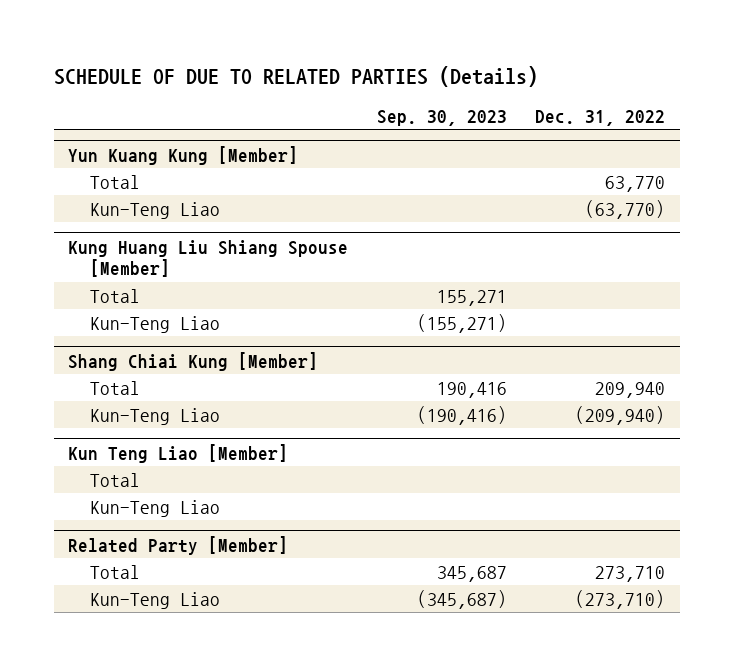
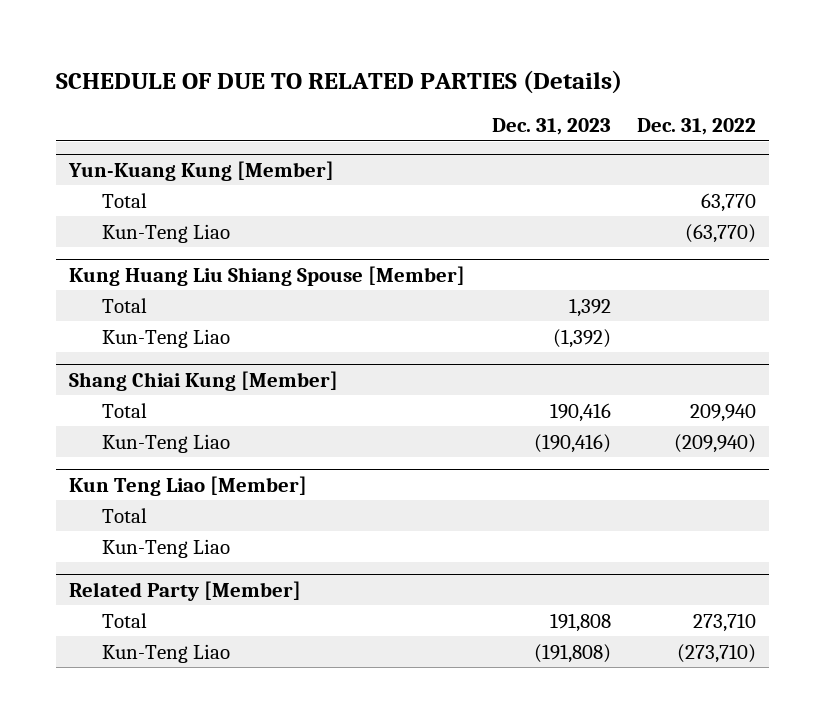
[376,109,507,126] Sep. 30, 2023 -> none
none -> [491,118,611,136] Dec. 31, 2023
[68,145,299,165] Yun Kuang Kung [Member] -> [68,160,335,181] Yun-Kuang Kung [Member]

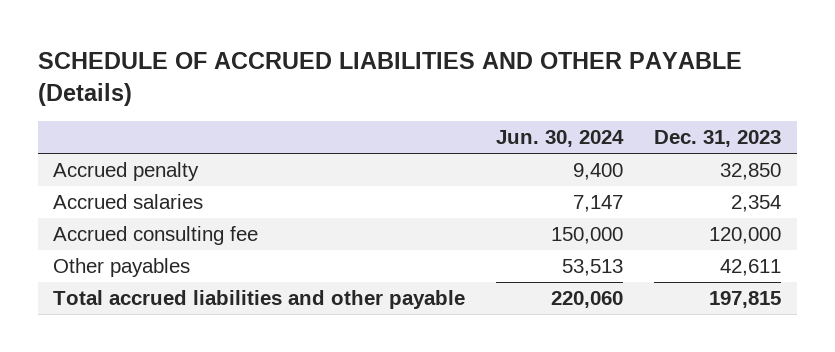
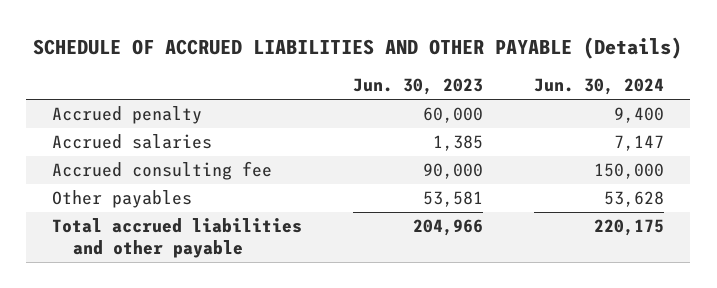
[654,130,782,148] Dec. 31, 2023 -> none
none -> [353,78,484,96] Jun. 30, 2023
[562,258,624,276] 53,513 -> [604,191,665,208] 53,628
[551,290,624,308] 220,060 -> [594,219,665,237] 220,175

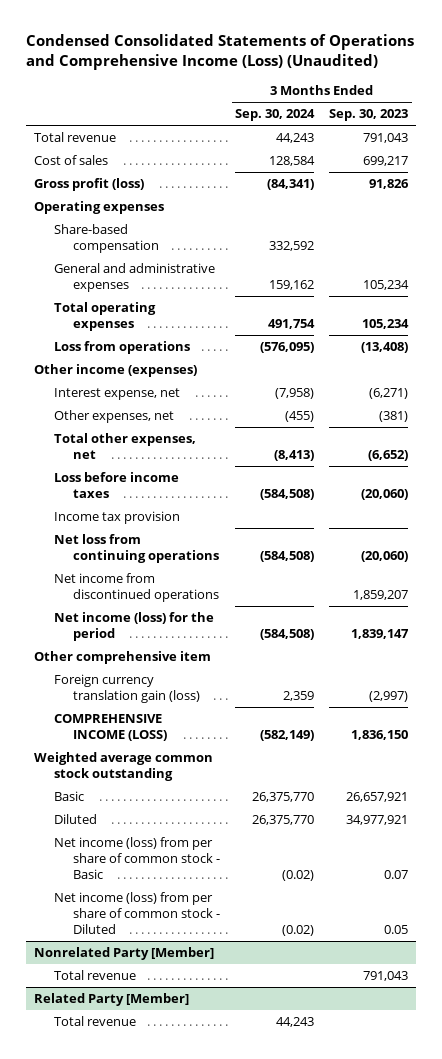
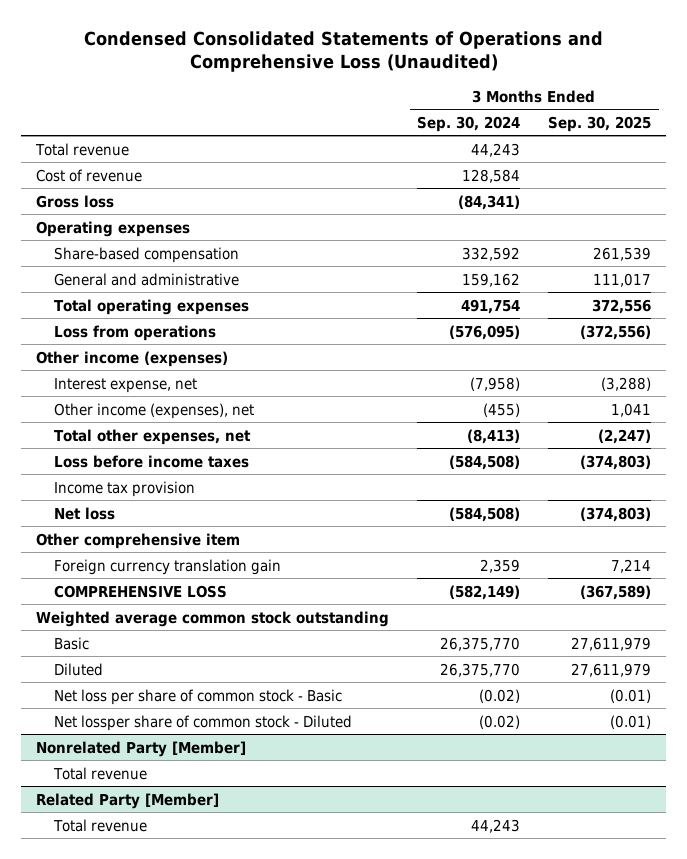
[26,34,415,71] Condensed Consolidated Statements of Operations and Comprehensive Income (Loss) (Unaudited) -> [83,30,603,72] Condensed Consolidated Statements of Operations and Comprehensive Loss (Unaudited)
[329,109,409,122] Sep. 30, 2023 -> none
none -> [548,115,652,132] Sep. 30, 2025
[33,155,108,166] Cost of sales -> [35,168,142,182] Cost of revenue
[33,178,144,192] Gross profit (loss) -> [35,194,114,208] Gross loss
[53,263,215,293] General and administrative expenses -> [53,272,239,286] General and administrative
[53,410,174,424] Other expenses, net -> [53,402,254,419] Other income (expenses), net
[53,534,220,564] Net loss from continuing operations -> none
[53,573,220,603] Net income from discontinued operations -> none
[53,612,214,642] Net income (loss) for the period -> [53,506,115,520] Net loss
[53,674,201,704] Foreign currency translation gain (loss) -> [53,558,281,575] Foreign currency translation gain
[53,714,168,742] COMPREHENSIVE INCOME (LOSS) -> [53,584,227,598] COMPREHENSIVE LOSS
[53,837,221,880] Net income (loss) from per share of common stock - Basic -> [53,688,342,705] Net loss per share of common stock - Basic
[53,892,221,935] Net income (loss) from per share of common stock - Diluted -> [53,714,352,731] Net lossper share of common stock - Diluted

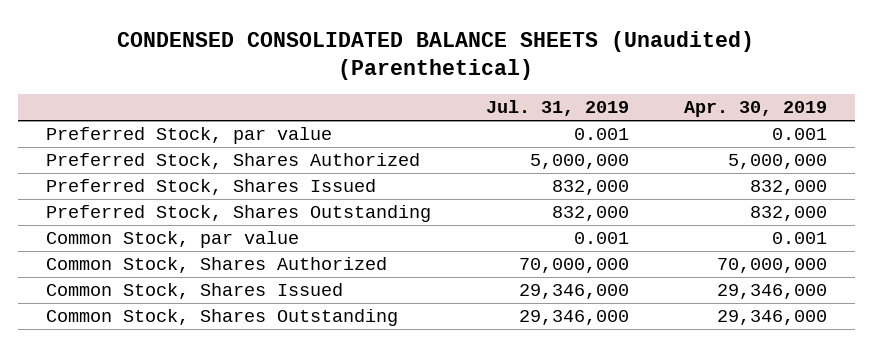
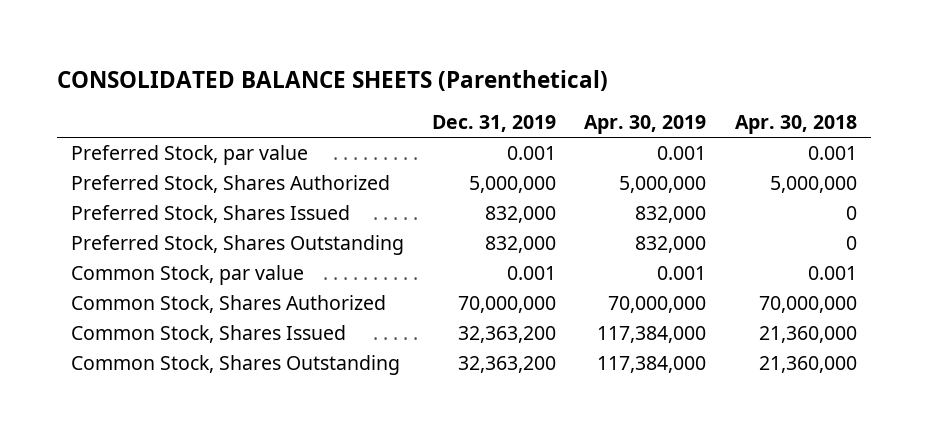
[117,30,755,81] CONDENSED CONSOLIDATED BALANCE SHEETS (Unaudited) (Parenthetical) -> [57,69,609,91] CONSOLIDATED BALANCE SHEETS (Parenthetical)
[485,100,629,117] Jul. 31, 2019 -> none
none -> [432,115,557,133] Dec. 31, 2019
none -> [734,115,857,135] Apr. 30, 2018
[717,284,828,300] 29,346,000 -> [597,326,707,344] 117,384,000
[717,310,828,326] 29,346,000 -> [597,356,707,374] 117,384,000

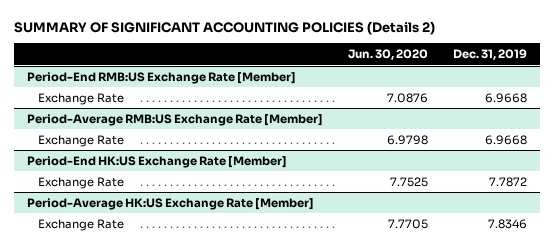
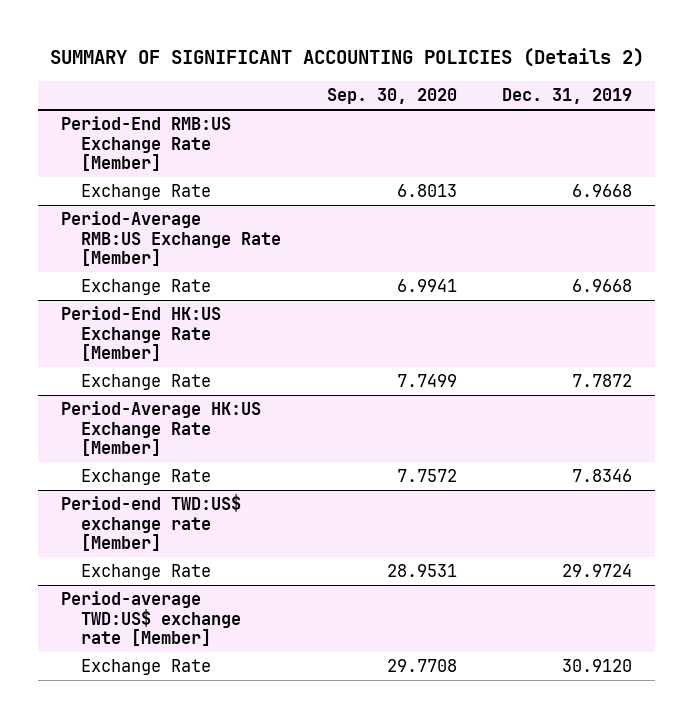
[348,48,429,60] Jun. 30, 2020 -> none
none -> [326,88,457,105] Sep. 30, 2020
none -> [60,494,241,551] Period-end TWD:US$ exchange rate [Member]
none -> [81,564,212,581] Exchange Rate
none -> [60,591,242,646] Period-average TWD:US$ exchange rate [Member]
none -> [81,659,212,676] Exchange Rate

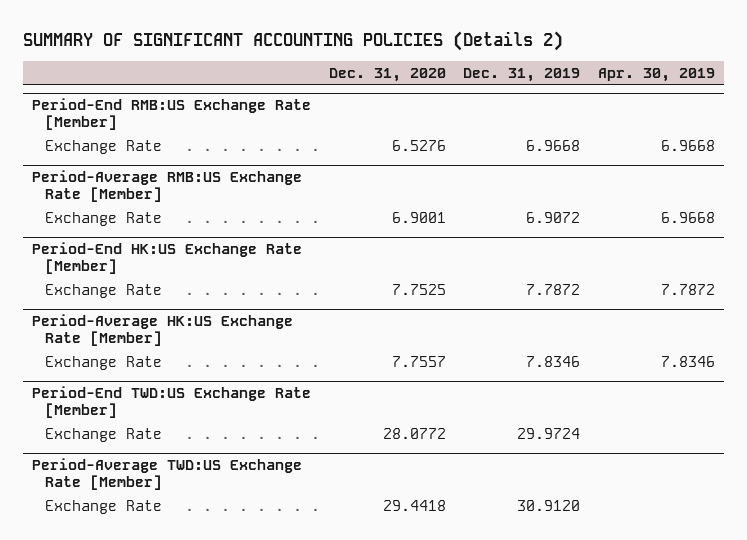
[326,88,457,105] Sep. 30, 2020 -> none
none -> [328,67,446,82] Dec. 31, 2020
none -> [598,67,716,82] Apr. 30, 2019
[572,279,633,293] 6.9668 -> [526,211,581,223] 6.9072
[60,494,241,551] Period-end TWD:US$ exchange rate [Member] -> [32,386,312,419] Period-End TWD:US Exchange Rate [Member]
[60,591,242,646] Period-average TWD:US$ exchange rate [Member] -> [32,458,303,491] Period-Average TWD:US Exchange Rate [Member]

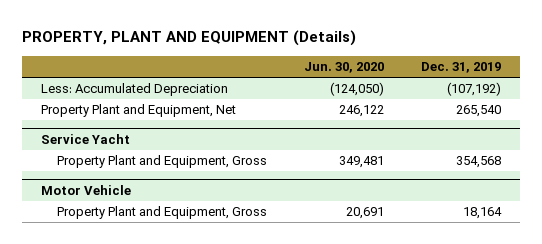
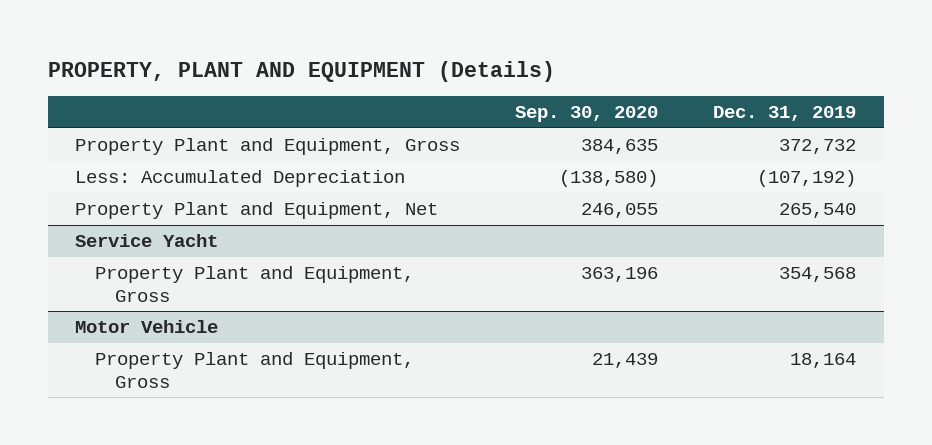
[304,61,385,73] Jun. 30, 2020 -> none
none -> [515,105,659,122] Sep. 30, 2020
none -> [75,138,461,156] Property Plant and Equipment, Gross

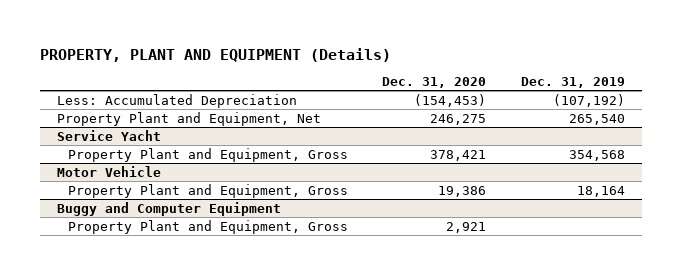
[515,105,659,122] Sep. 30, 2020 -> none
none -> [382,76,487,88] Dec. 31, 2020
[75,138,461,156] Property Plant and Equipment, Gross -> none
none -> [57,201,282,216] Buggy and Computer Equipment
none -> [67,219,348,234] Property Plant and Equipment, Gross

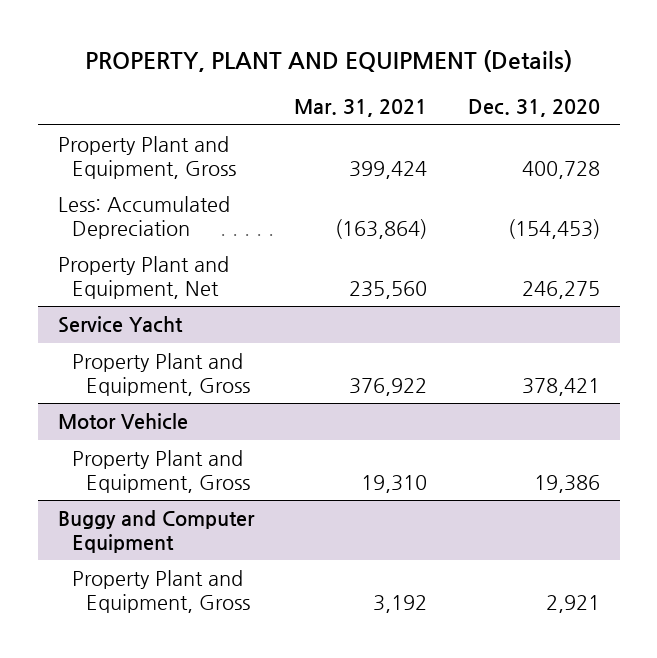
[521,76,626,88] Dec. 31, 2019 -> none
none -> [294,99,428,118] Mar. 31, 2021
none -> [57,136,236,179] Property Plant and Equipment, Gross

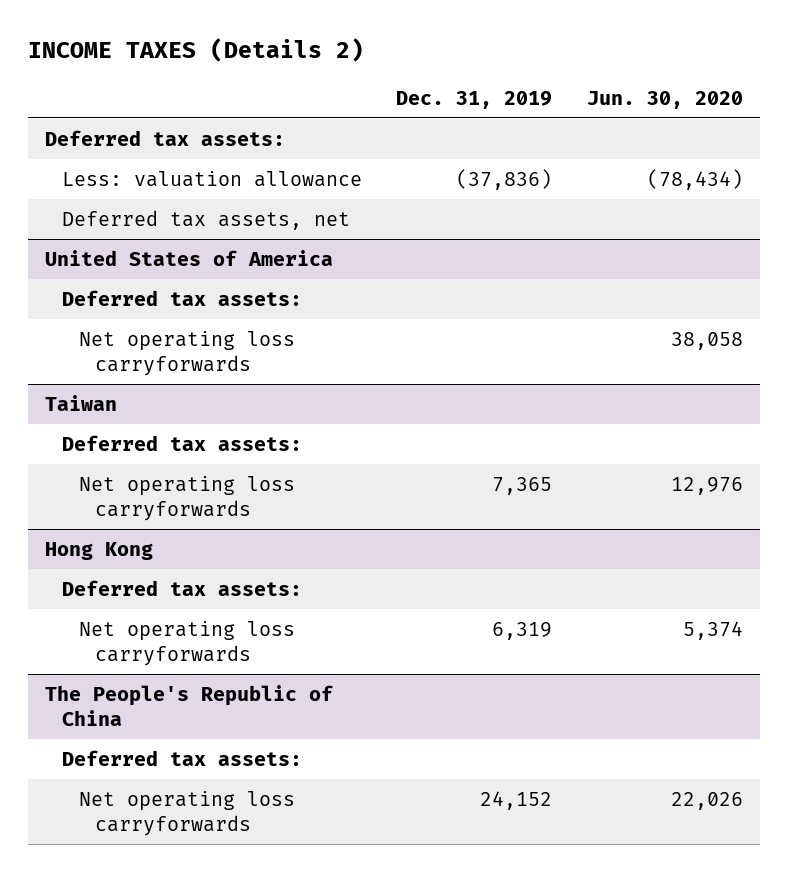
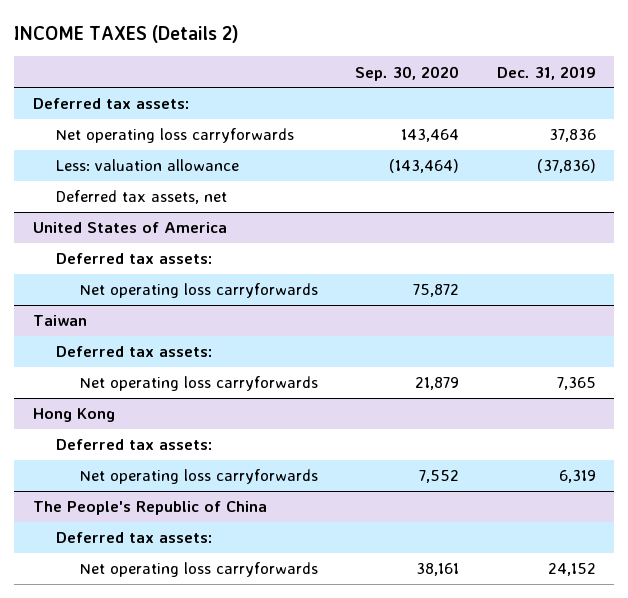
[586,90,743,109] Jun. 30, 2020 -> none
none -> [355,65,460,81] Sep. 30, 2020
none -> [56,128,295,144] Net operating loss carryforwards

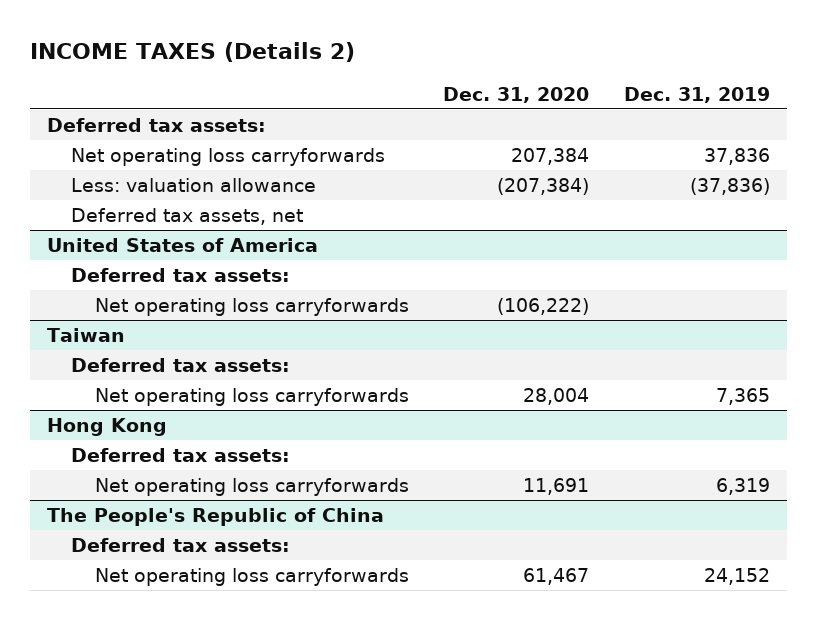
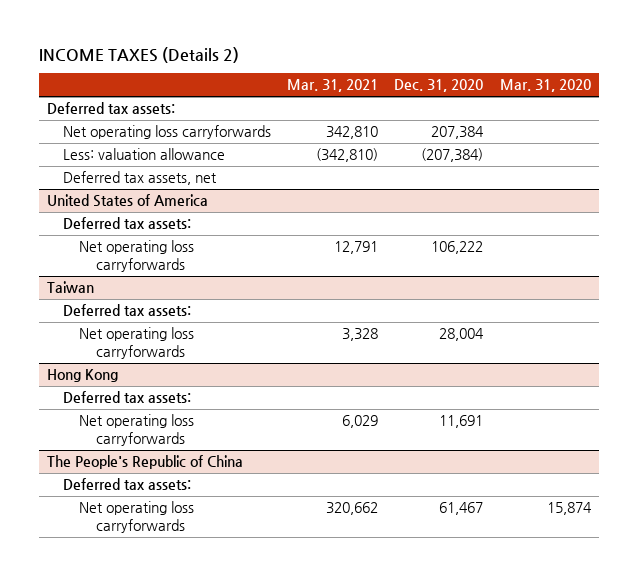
[623,86,770,103] Dec. 31, 2019 -> none
none -> [287,79,379,93] Mar. 31, 2021
none -> [499,79,591,93] Mar. 31, 2020
[497,298,590,316] (106,222) -> [431,241,484,255] 106,222

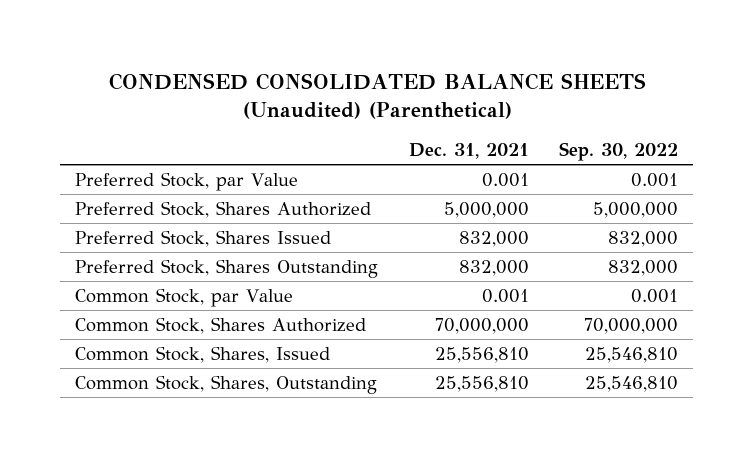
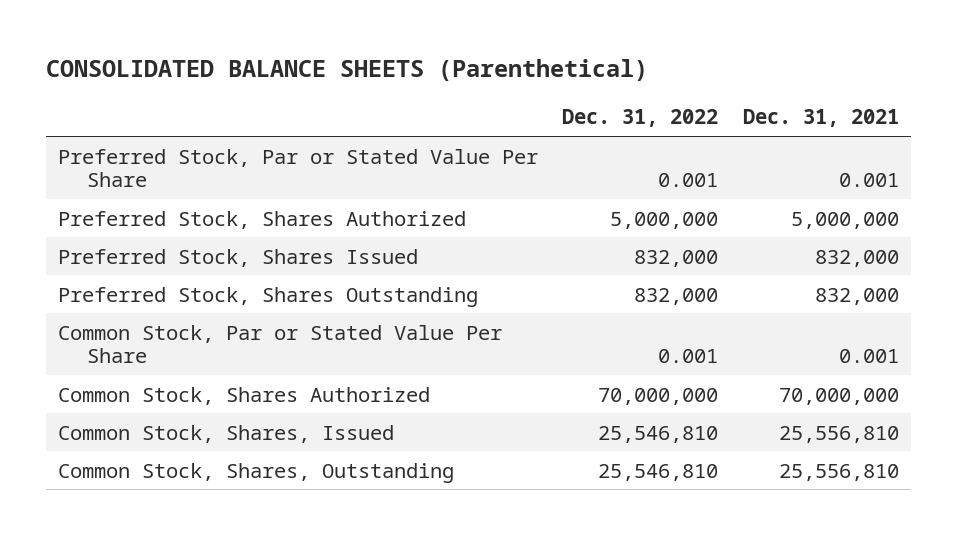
[108,72,646,120] CONDENSED CONSOLIDATED BALANCE SHEETS (Unaudited) (Parenthetical) -> [45,59,648,82] CONSOLIDATED BALANCE SHEETS (Parenthetical)
[558,142,678,162] Sep. 30, 2022 -> none
none -> [562,109,719,128] Dec. 31, 2022
[75,171,299,191] Preferred Stock, par Value -> [57,148,538,188] Preferred Stock, Par or Stated Value Per Share
[75,287,294,307] Common Stock, par Value -> [57,324,502,364] Common Stock, Par or Stated Value Per Share

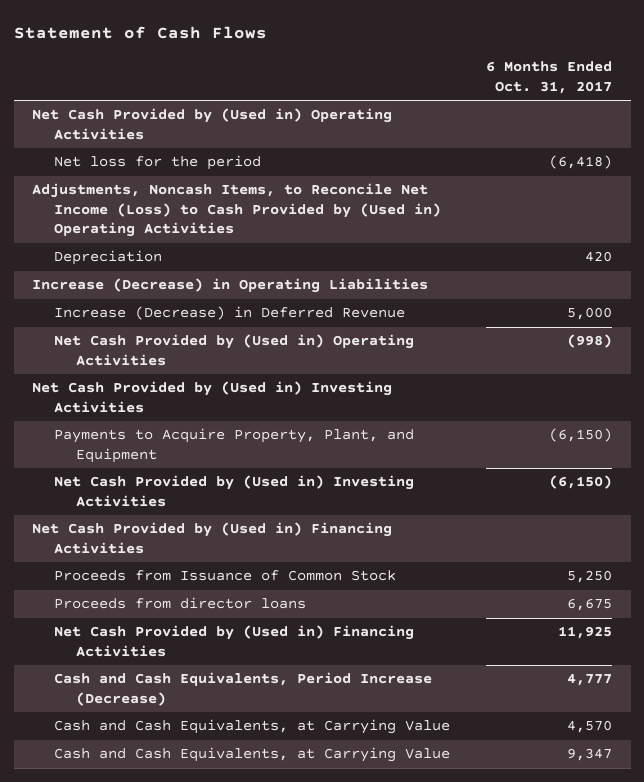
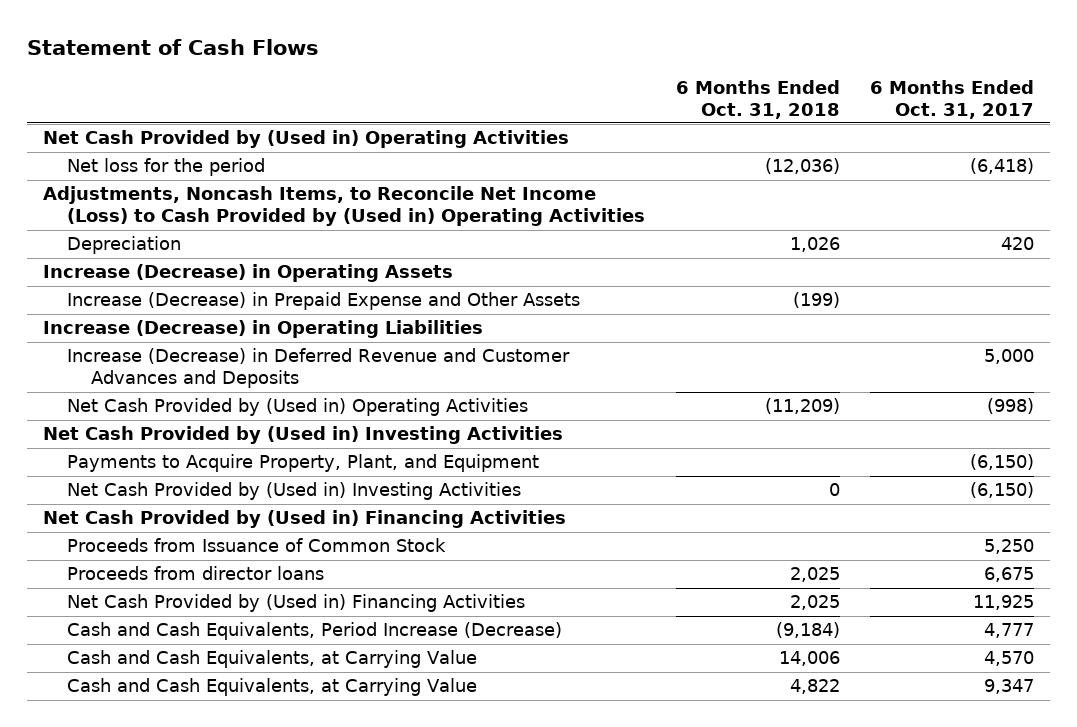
none -> [675,79,840,119] 6 Months Ended Oct. 31, 2018
none -> [42,264,453,283] Increase (Decrease) in Operating Assets
none -> [66,292,580,311] Increase (Decrease) in Prepaid Expense and Other Assets
[53,306,405,321] Increase (Decrease) in Deferred Revenue -> [66,348,570,389] Increase (Decrease) in Deferred Revenue and Customer Advances and Deposits

